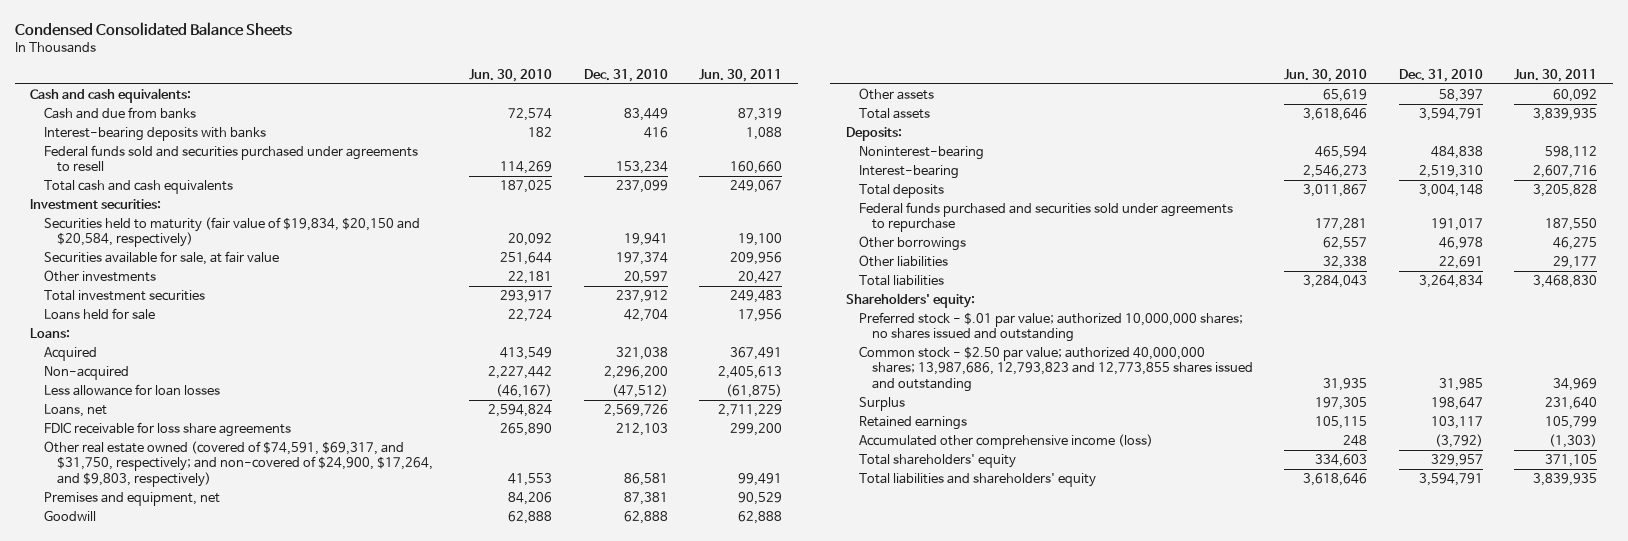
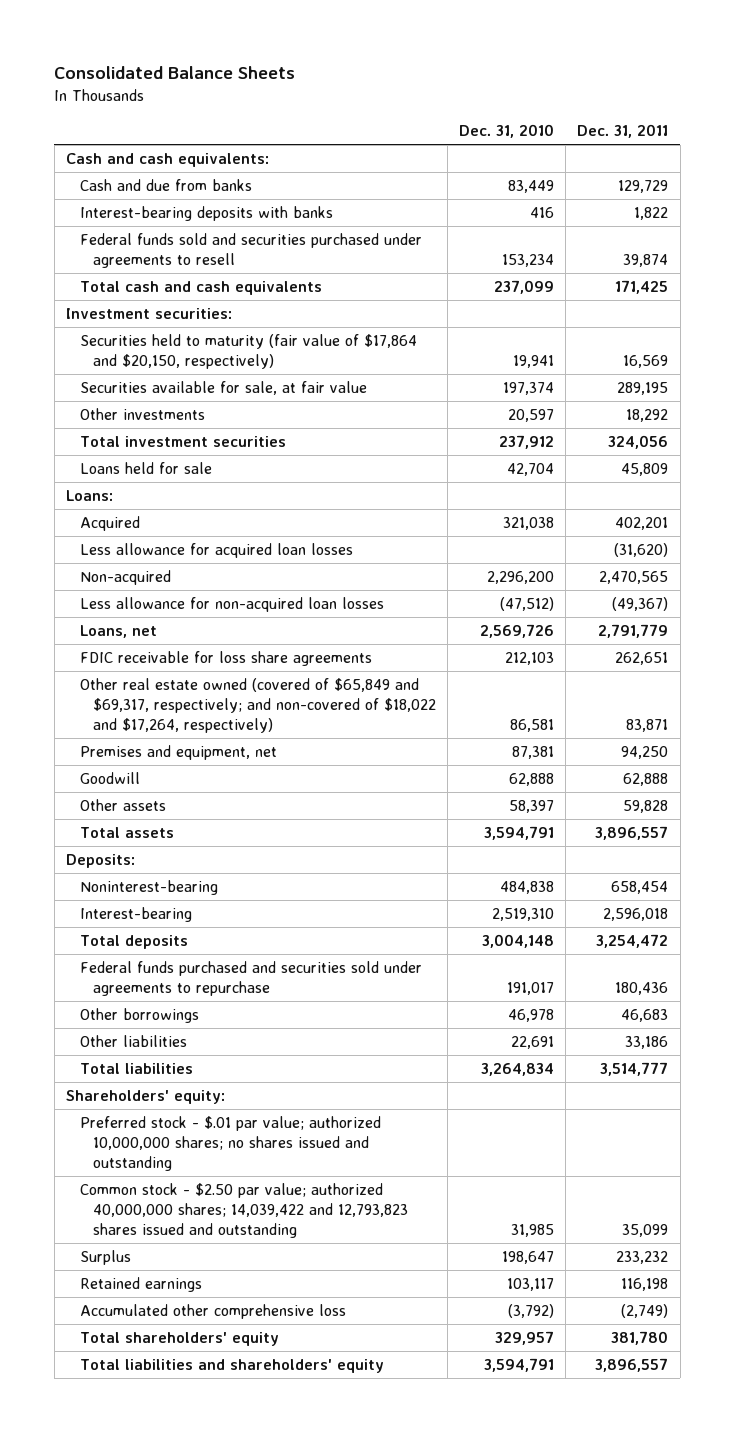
[14,21,292,36] Condensed Consolidated Balance Sheets -> [54,66,296,80] Consolidated Balance Sheets
[469,68,553,82] Jun. 30, 2010 -> none
[699,68,783,82] Jun. 30, 2011 -> none
none -> [577,124,669,139] Dec. 31, 2011
[43,217,420,248] Securities held to maturity (fair value of $19,834, $20,150 and $20,584, respectively) -> [79,334,417,370] Securities held to maturity (fair value of $17,864 and $20,150, respectively)
none -> [79,543,353,559] Less allowance for acquired loan losses
[43,384,220,397] Less allowance for loan losses -> [79,597,384,613] Less allowance for non-acquired loan losses
[43,441,433,487] Other real estate owned (covered of $74,591, $69,317, and $31,750, respectively; and non-covered of $24,900, $17,264, and $9,803, respectively) -> [79,678,437,734] Other real estate owned (covered of $65,849 and $69,317, respectively; and non-covered of $18,022 and $17,264, respectively)
[858,346,1253,392] Common stock - $2.50 par value; authorized 40,000,000 shares; 13,987,686, 12,793,823 and 12,773,855 shares issued and outstanding -> [79,1183,409,1239] Common stock - $2.50 par value; authorized 40,000,000 shares; 14,039,422 and 12,793,823 shares issued and outstanding
[858,434,1153,450] Accumulated other comprehensive income (loss) -> [79,1304,346,1320] Accumulated other comprehensive loss

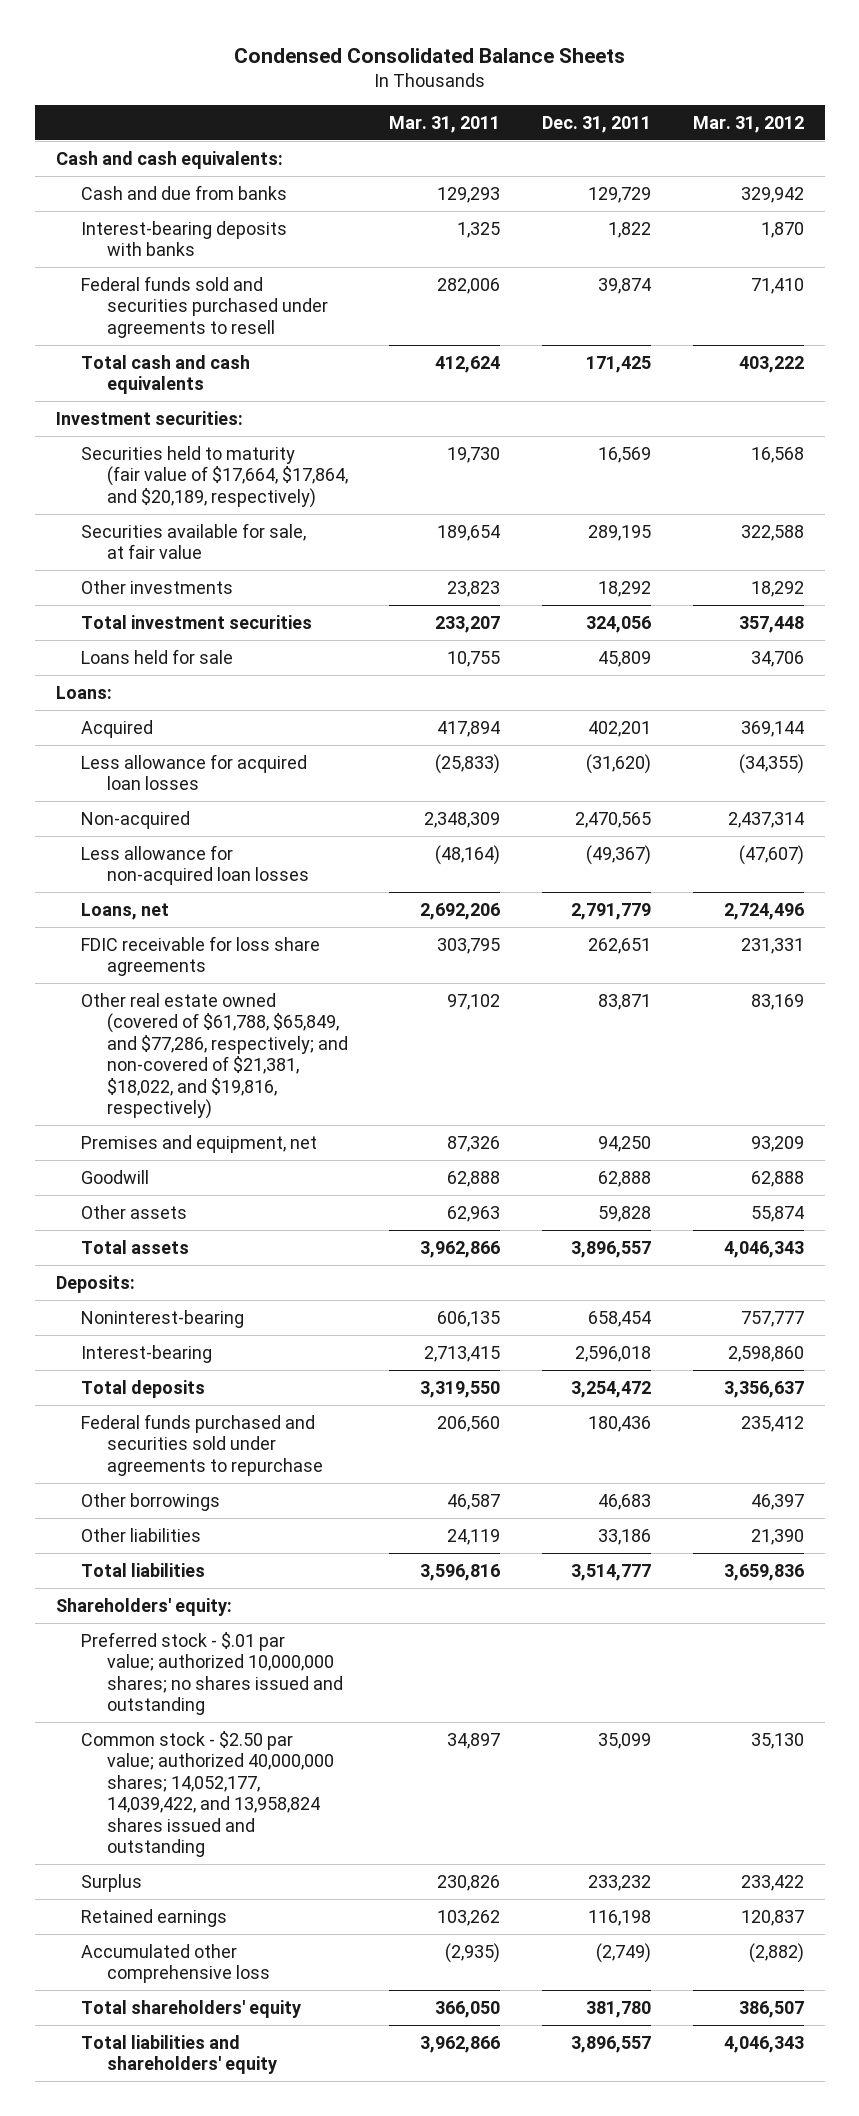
[54,66,296,80] Consolidated Balance Sheets -> [233,47,625,63] Condensed Consolidated Balance Sheets
[459,124,555,139] Dec. 31, 2010 -> none
none -> [389,116,501,134] Mar. 31, 2011
none -> [692,116,804,134] Mar. 31, 2012
[79,334,417,370] Securities held to maturity (fair value of $17,864 and $20,150, respectively) -> [81,445,348,508] Securities held to maturity (fair value of $17,664, $17,864, and $20,189, respectively)
[79,678,437,734] Other real estate owned (covered of $65,849 and $69,317, respectively; and non-covered of $18,022 and $17,264, respectively) -> [81,992,348,1120] Other real estate owned (covered of $61,788, $65,849, and $77,286, respectively; and non-covered of $21,381, $18,022, and $19,816, respectively)
[79,1183,409,1239] Common stock - $2.50 par value; authorized 40,000,000 shares; 14,039,422 and 12,793,823 shares issued and outstanding -> [81,1730,334,1858] Common stock - $2.50 par value; authorized 40,000,000 shares; 14,052,177, 14,039,422, and 13,958,824 shares issued and outstanding

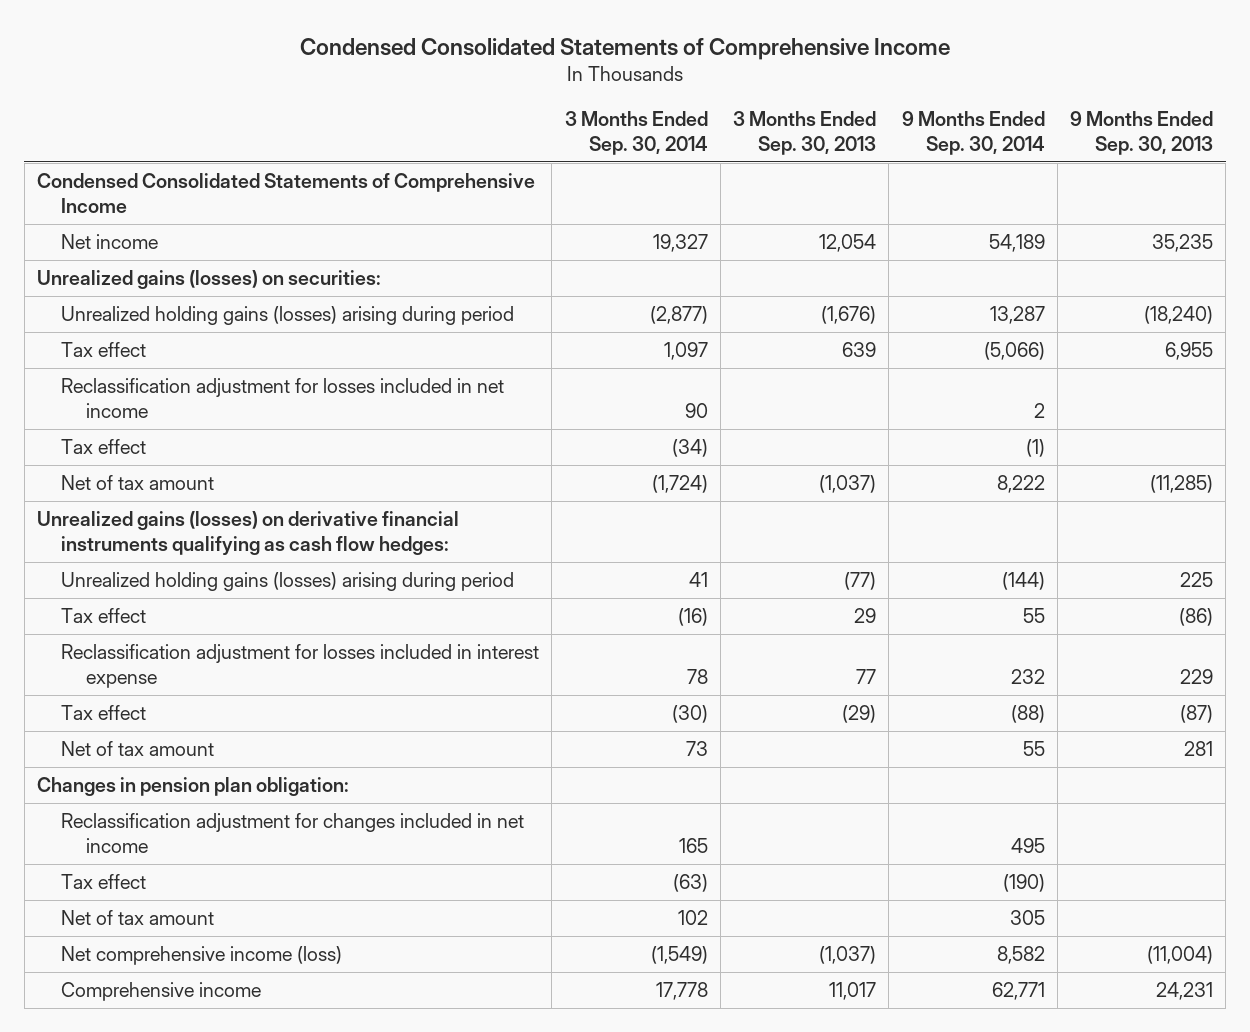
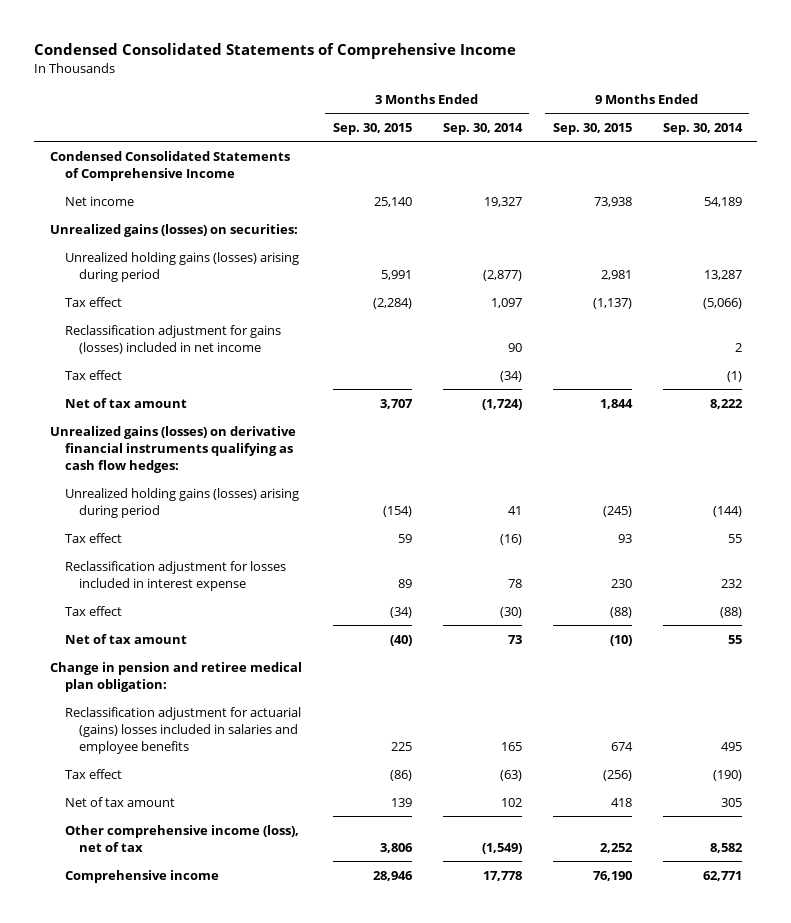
[733,111,877,155] 3 Months Ended Sep. 30, 2013 -> none
[1070,111,1214,155] 9 Months Ended Sep. 30, 2013 -> none
none -> [332,123,412,136] Sep. 30, 2015
none -> [552,123,632,136] Sep. 30, 2015
[61,378,505,418] Reclassification adjustment for losses included in net income -> [64,324,281,354] Reclassification adjustment for gains (losses) included in net income
[36,777,349,797] Changes in pension plan obligation: -> [49,661,302,692] Change in pension and retiree medical plan obligation:
[61,813,525,853] Reclassification adjustment for changes included in net income -> [64,706,301,754] Reclassification adjustment for actuarial (gains) losses included in salaries and employee benefits
[61,946,343,966] Net comprehensive income (loss) -> [64,824,299,852] Other comprehensive income (loss), net of tax

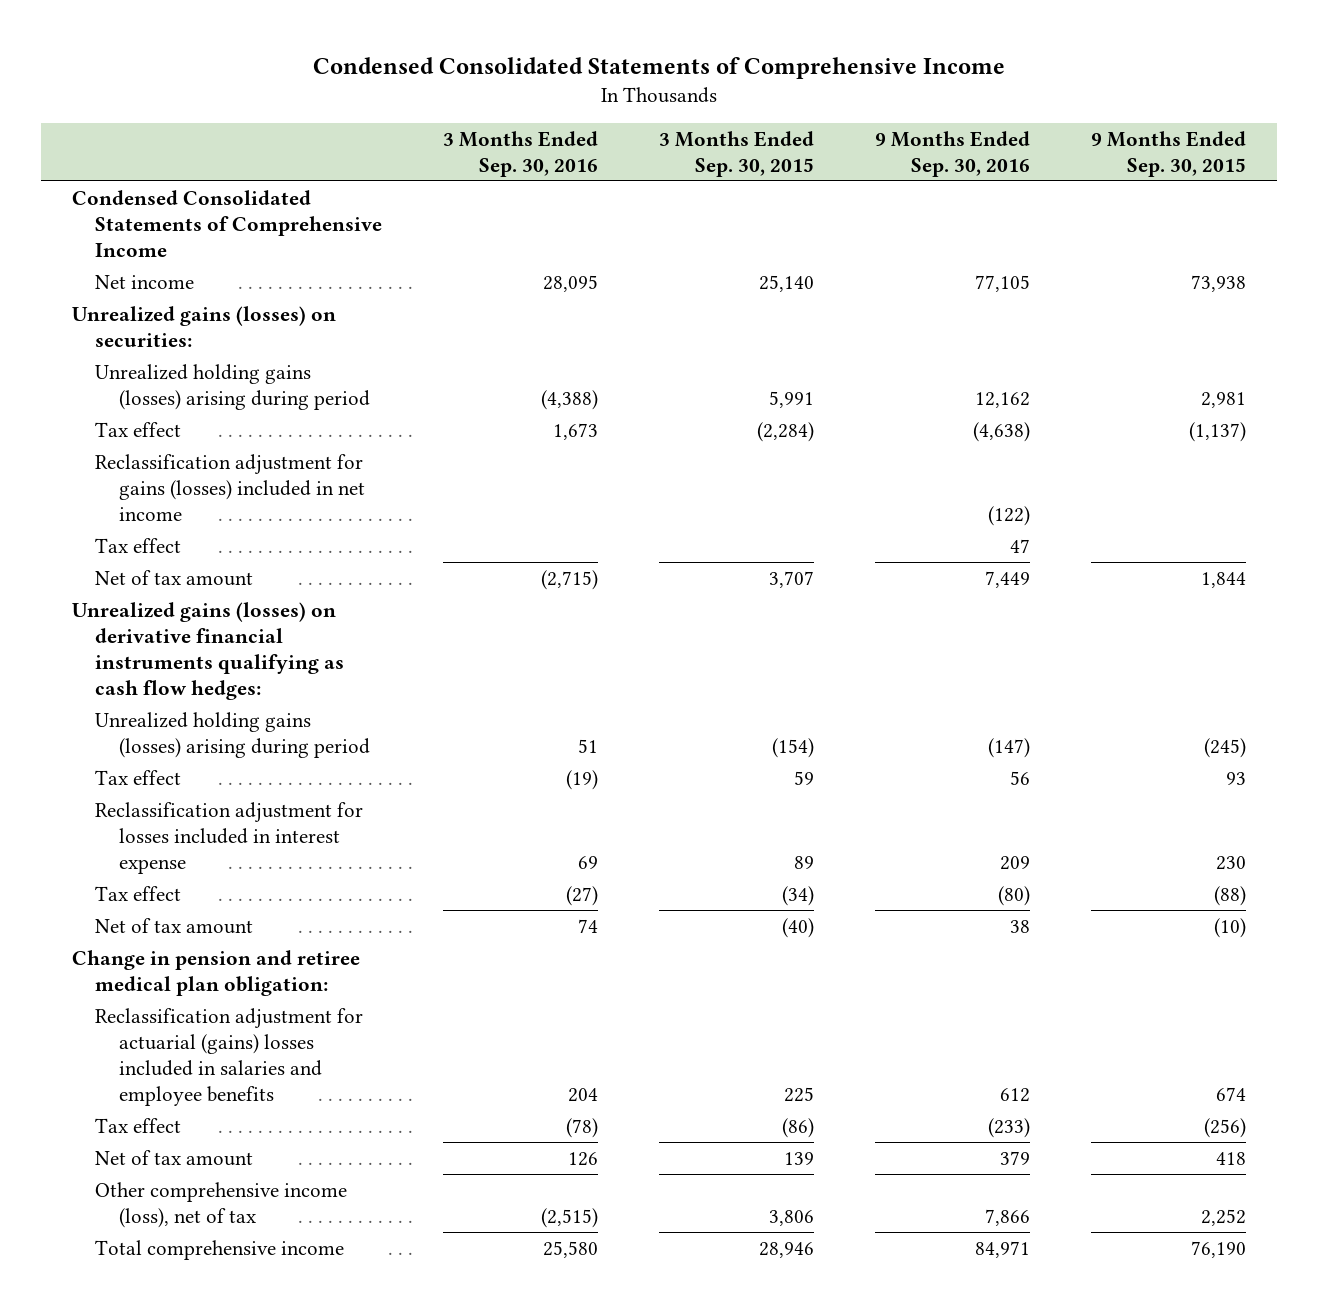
[442,123,523,136] Sep. 30, 2014 -> none
[662,123,743,136] Sep. 30, 2014 -> none
none -> [443,130,599,177] 3 Months Ended Sep. 30, 2016
none -> [875,130,1031,177] 9 Months Ended Sep. 30, 2016
[64,869,219,883] Comprehensive income -> [95,1239,345,1260] Total comprehensive income

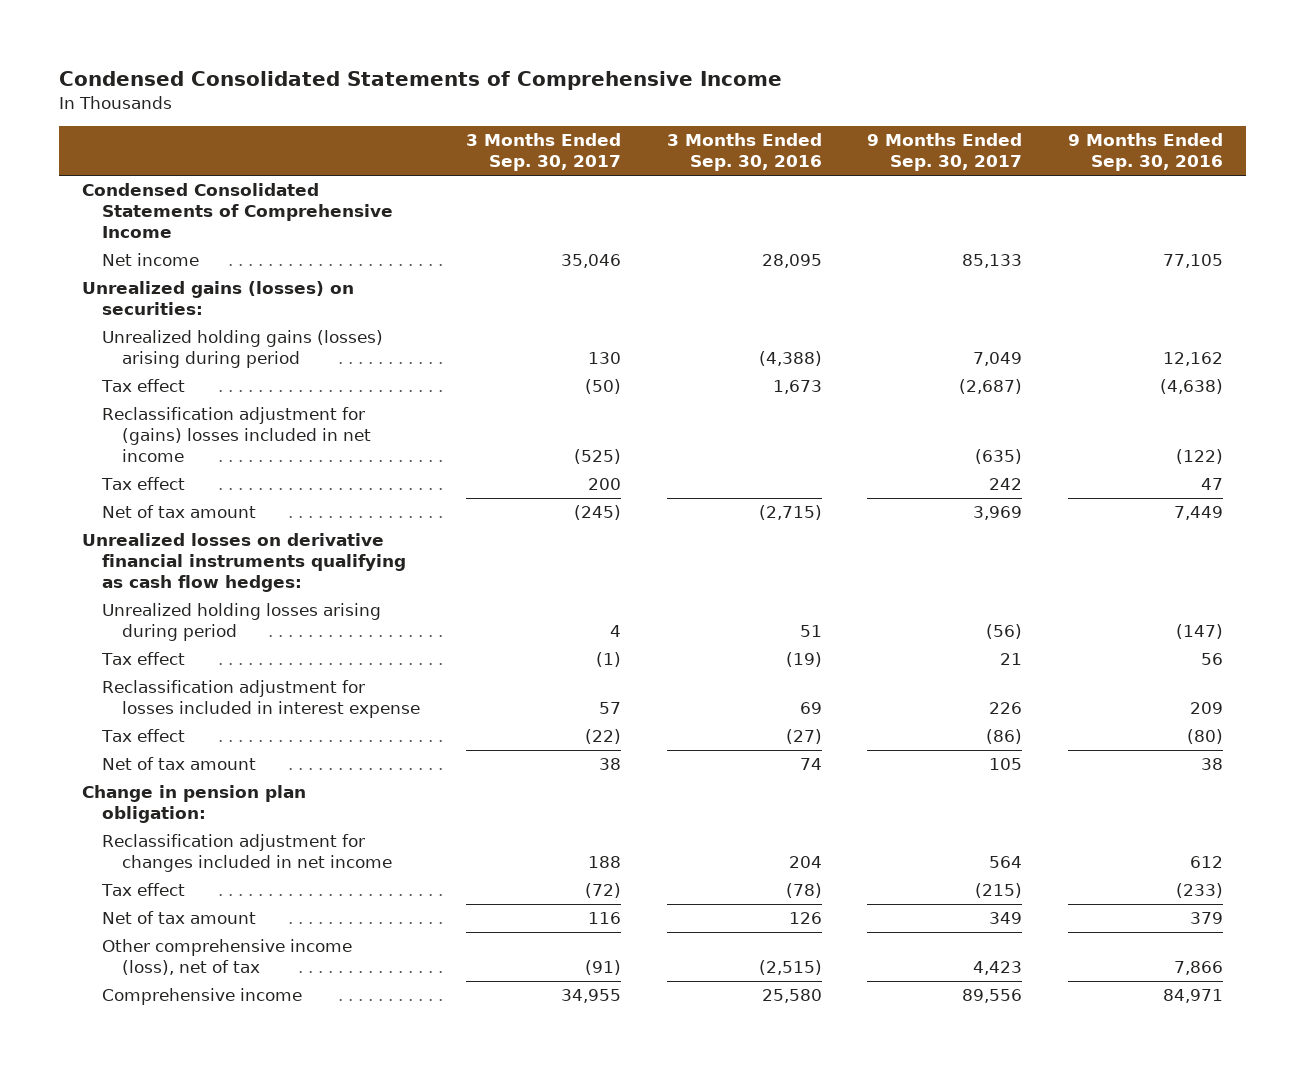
[659,130,815,177] 3 Months Ended Sep. 30, 2015 -> none
[1091,130,1247,177] 9 Months Ended Sep. 30, 2015 -> none
none -> [465,133,621,172] 3 Months Ended Sep. 30, 2017
none -> [867,133,1023,172] 9 Months Ended Sep. 30, 2017
[95,453,365,521] Reclassification adjustment for gains (losses) included in net income -> [101,407,371,463] Reclassification adjustment for (gains) losses included in net income
[71,601,345,700] Unrealized gains (losses) on derivative financial instruments qualifying as cash flow hedges: -> [81,533,406,593] Unrealized losses on derivative financial instruments qualifying as cash flow hedges:
[95,711,370,758] Unrealized holding gains (losses) arising during period -> [101,603,381,642] Unrealized holding losses arising during period
[71,949,360,996] Change in pension and retiree medical plan obligation: -> [81,785,306,824] Change in pension plan obligation:
[95,1007,364,1106] Reclassification adjustment for actuarial (gains) losses included in salaries and employee benefits -> [101,834,392,873] Reclassification adjustment for changes included in net income
[95,1239,345,1260] Total comprehensive income -> [101,988,302,1006] Comprehensive income

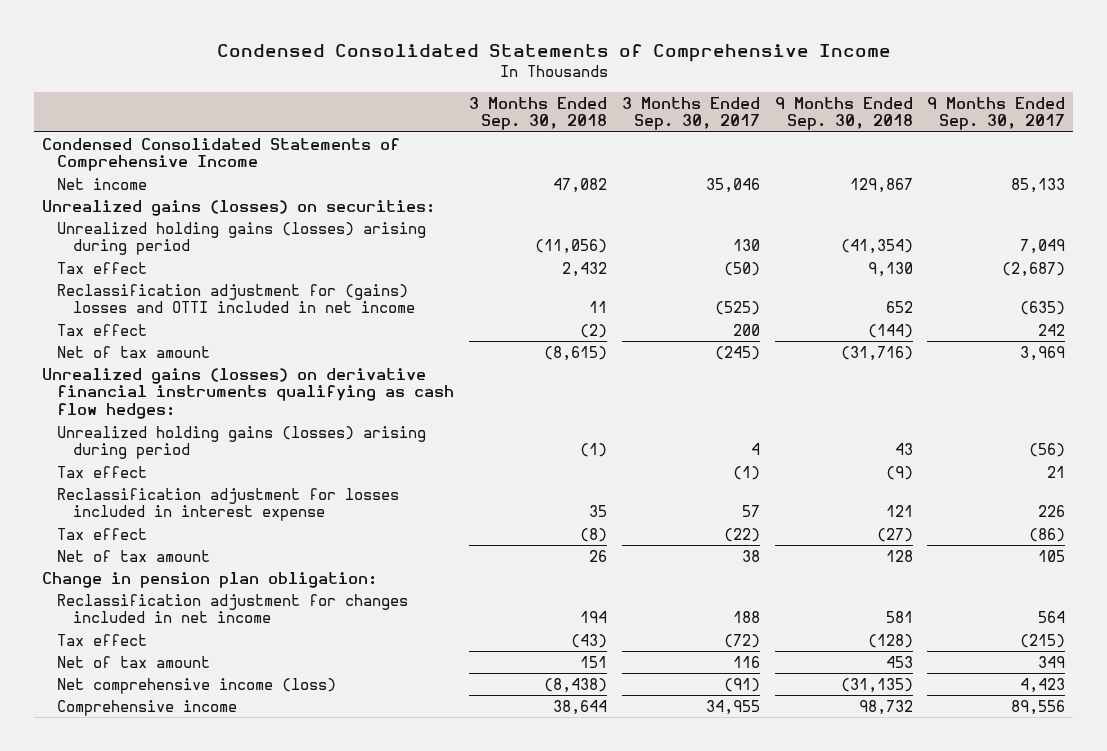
[666,133,822,172] 3 Months Ended Sep. 30, 2016 -> none
[1068,133,1224,172] 9 Months Ended Sep. 30, 2016 -> none
none -> [469,96,608,131] 3 Months Ended Sep. 30, 2018
none -> [774,96,913,131] 9 Months Ended Sep. 30, 2018
[101,407,371,463] Reclassification adjustment for (gains) losses included in net income -> [57,283,415,314] Reclassification adjustment for (gains) losses and OTTI included in net income
[81,533,406,593] Unrealized losses on derivative financial instruments qualifying as cash flow hedges: -> [41,367,455,420] Unrealized gains (losses) on derivative financial instruments qualifying as cash flow hedges:
[101,603,381,642] Unrealized holding losses arising during period -> [57,425,427,460] Unrealized holding gains (losses) arising during period
[101,939,352,976] Other comprehensive income (loss), net of tax -> [57,677,337,694] Net comprehensive income (loss)

